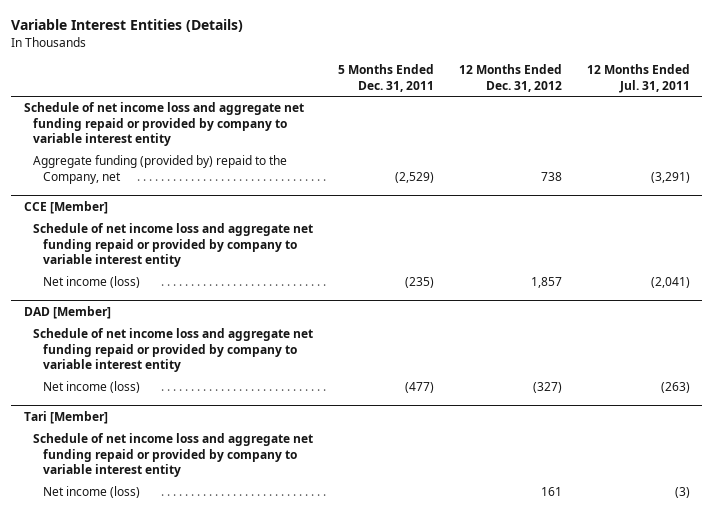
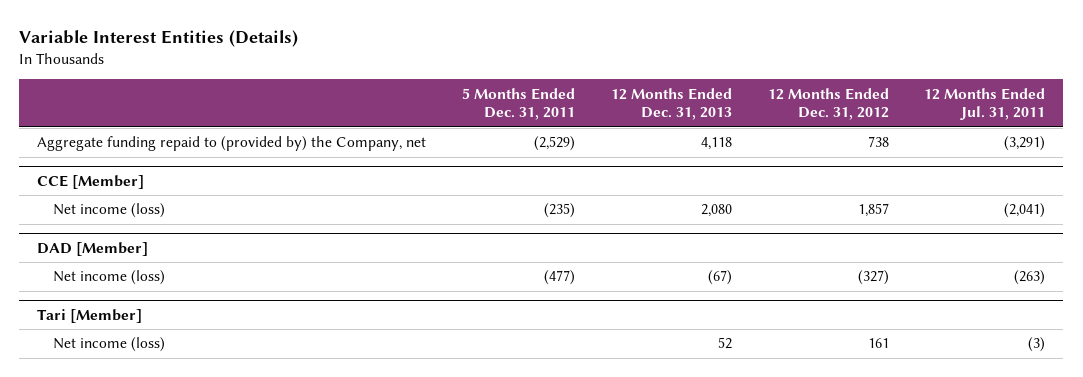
none -> [610,87,732,121] 12 Months Ended Dec. 31, 2013
[23,102,304,147] Schedule of net income loss and aggregate net funding repaid or provided by company to variable interest entity -> none
[33,155,288,184] Aggregate funding (provided by) repaid to the Company, net -> [37,136,427,152] Aggregate funding repaid to (provided by) the Company, net
[33,223,314,268] Schedule of net income loss and aggregate net funding repaid or provided by company to variable interest entity -> none
[33,328,314,373] Schedule of net income loss and aggregate net funding repaid or provided by company to variable interest entity -> none
[33,433,314,478] Schedule of net income loss and aggregate net funding repaid or provided by company to variable interest entity -> none

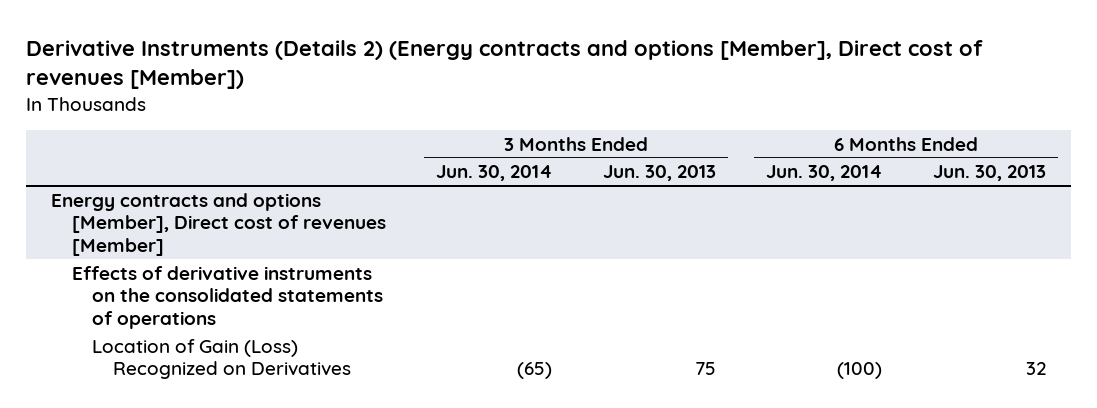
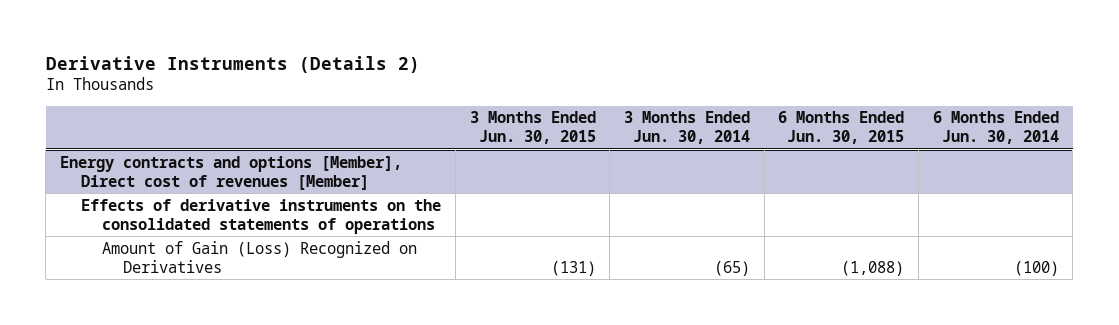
[25,39,983,90] Derivative Instruments (Details 2) (Energy contracts and options [Member], Direct cost of revenues [Member]) -> [45,55,420,73] Derivative Instruments (Details 2)
[602,165,716,182] Jun. 30, 2013 -> none
[932,165,1046,182] Jun. 30, 2013 -> none
none -> [469,111,596,145] 3 Months Ended Jun. 30, 2015
none -> [778,111,905,145] 6 Months Ended Jun. 30, 2015
[92,338,352,380] Location of Gain (Loss) Recognized on Derivatives -> [102,240,418,273] Amount of Gain (Loss) Recognized on Derivatives

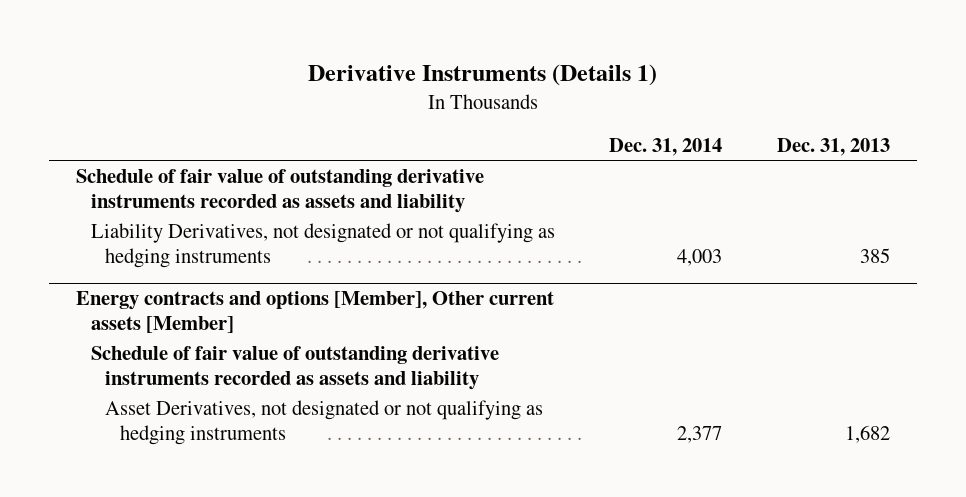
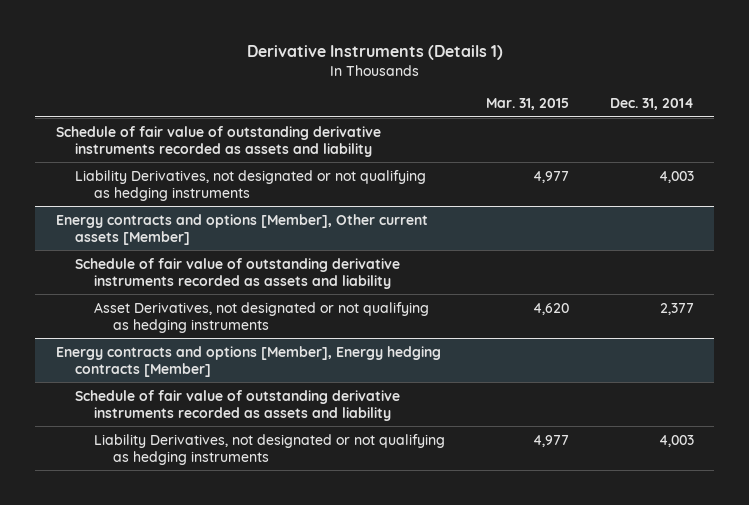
[777,137,891,156] Dec. 31, 2013 -> none
none -> [485,98,569,111] Mar. 31, 2015
none -> [55,345,441,377] Energy contracts and options [Member], Energy hedging contracts [Member]
none -> [74,389,400,421] Schedule of fair value of outstanding derivative instruments recorded as assets and liability
none -> [93,433,445,465] Liability Derivatives, not designated or not qualifying as hedging instruments

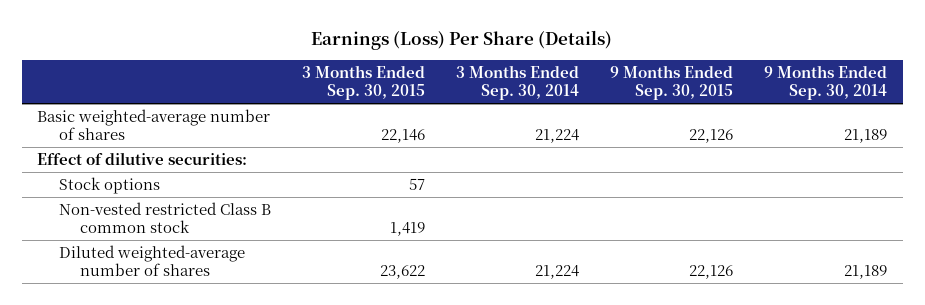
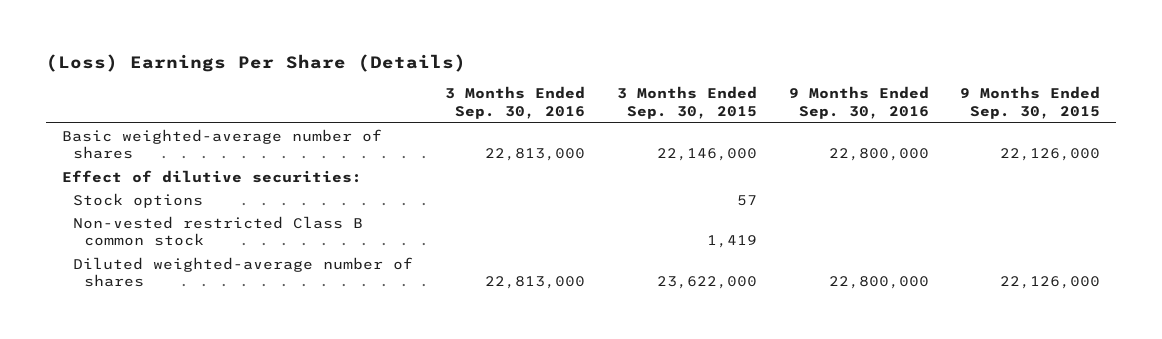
[311,30,613,51] Earnings (Loss) Per Share (Details) -> [45,53,466,72] (Loss) Earnings Per Share (Details)
[455,65,579,100] 3 Months Ended Sep. 30, 2014 -> none
[764,65,888,100] 9 Months Ended Sep. 30, 2014 -> none
none -> [444,86,585,120] 3 Months Ended Sep. 30, 2016
none -> [788,86,929,120] 9 Months Ended Sep. 30, 2016
[380,128,425,143] 22,146 -> [656,148,757,162] 22,146,000
[688,128,733,143] 22,126 -> [1000,148,1101,162] 22,126,000
[379,264,425,279] 23,622 -> [656,276,757,290] 23,622,000
[688,264,733,279] 22,126 -> [1000,276,1101,290] 22,126,000

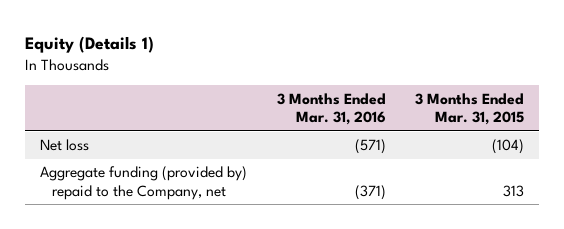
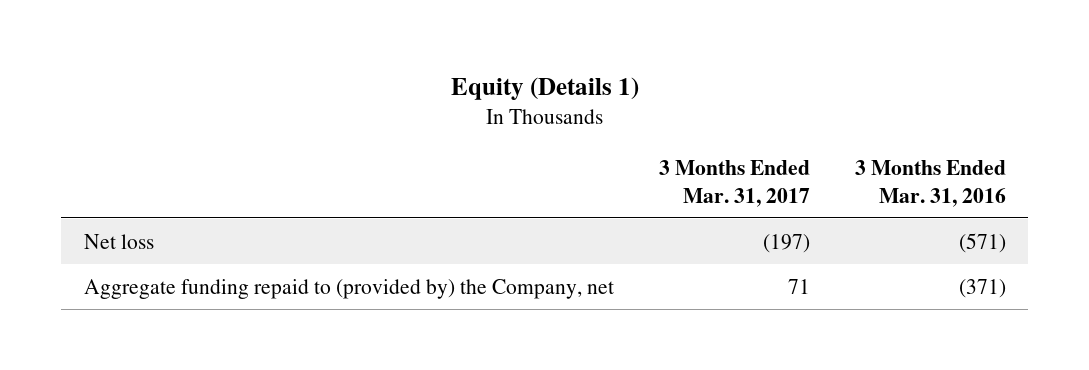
[415,92,525,126] 3 Months Ended Mar. 31, 2015 -> none
none -> [658,160,810,207] 3 Months Ended Mar. 31, 2017
[39,166,247,201] Aggregate funding (provided by) repaid to the Company, net -> [83,278,614,299] Aggregate funding repaid to (provided by) the Company, net

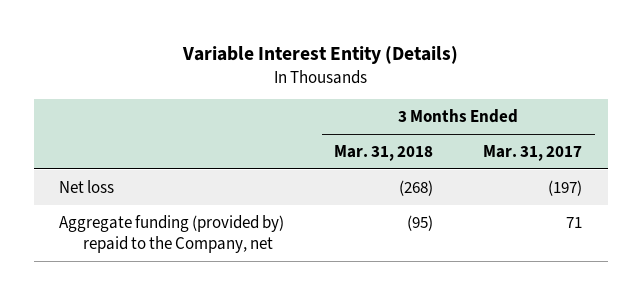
[450,76,639,100] Equity (Details 1) -> [181,45,458,64] Variable Interest Entity (Details)
[854,160,1006,207] 3 Months Ended Mar. 31, 2016 -> none
none -> [334,144,434,161] Mar. 31, 2018
[83,278,614,299] Aggregate funding repaid to (provided by) the Company, net -> [58,214,284,254] Aggregate funding (provided by) repaid to the Company, net

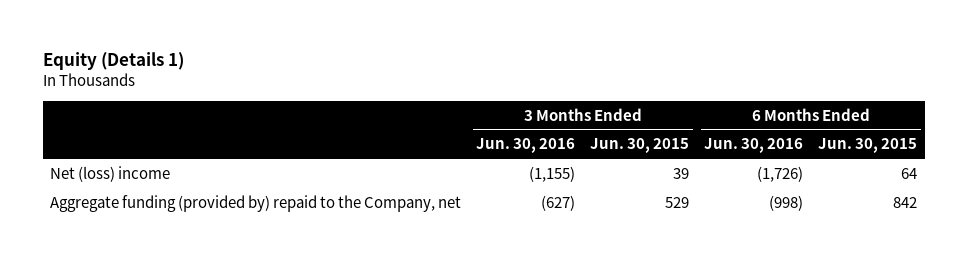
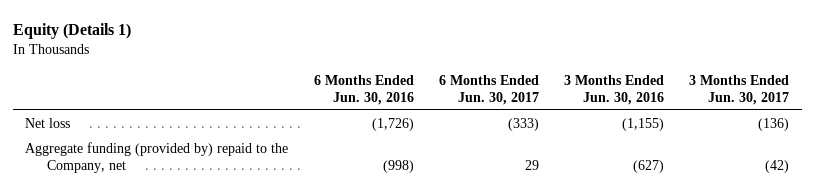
[590,138,690,154] Jun. 30, 2015 -> none
[818,138,918,154] Jun. 30, 2015 -> none
none -> [438,74,539,105] 6 Months Ended Jun. 30, 2017
none -> [689,74,790,105] 3 Months Ended Jun. 30, 2017
[50,165,171,182] Net (loss) income -> [25,118,71,129] Net loss

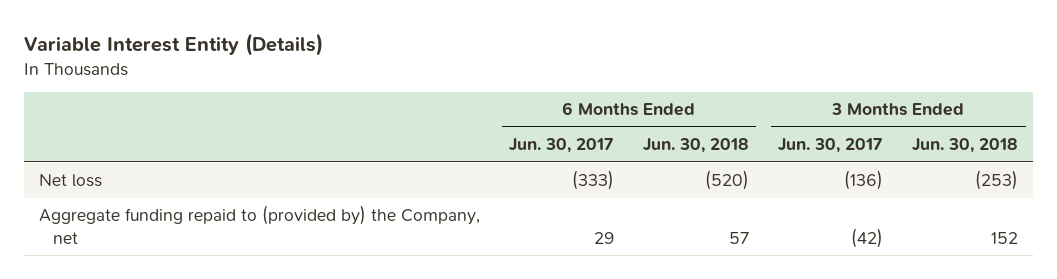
[12,22,131,39] Equity (Details 1) -> [24,33,324,57] Variable Interest Entity (Details)
[313,74,414,105] 6 Months Ended Jun. 30, 2016 -> none
[563,74,664,105] 3 Months Ended Jun. 30, 2016 -> none
none -> [643,138,750,154] Jun. 30, 2018
none -> [912,138,1019,154] Jun. 30, 2018
[25,142,289,173] Aggregate funding (provided by) repaid to the Company, net -> [38,205,480,244] Aggregate funding repaid to (provided by) the Company, net

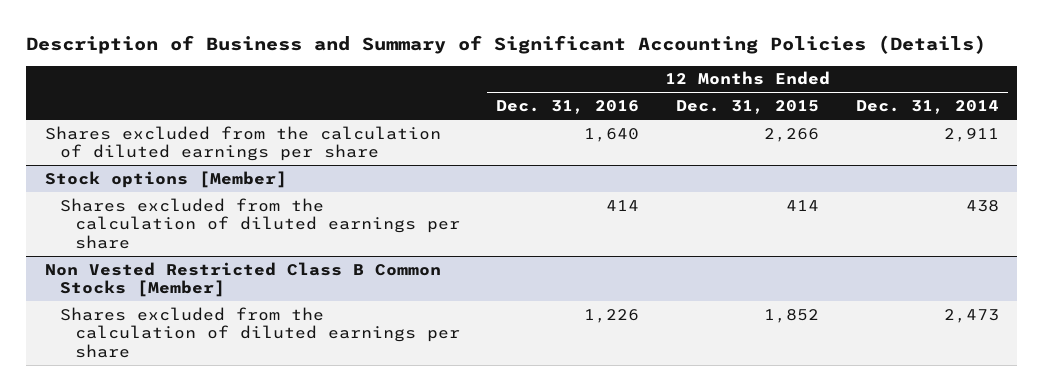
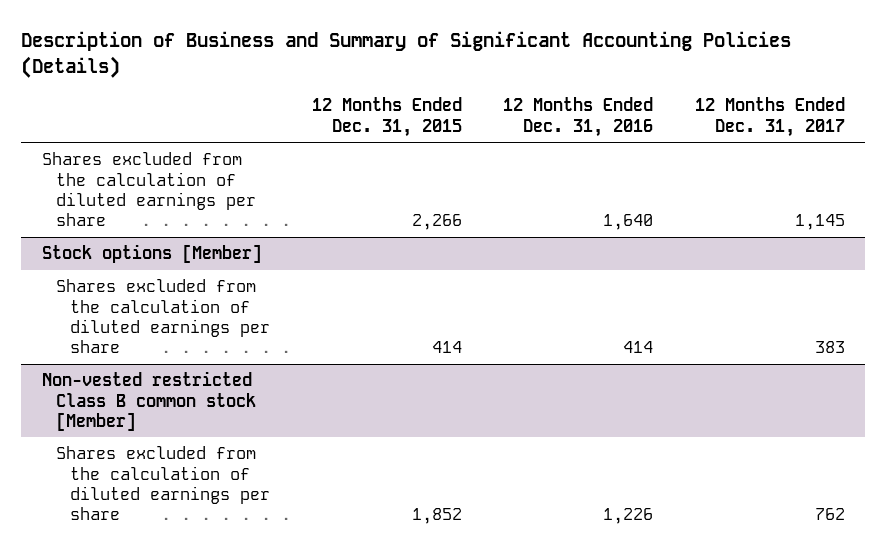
[855,100,999,115] Dec. 31, 2014 -> none
none -> [694,97,845,137] 12 Months Ended Dec. 31, 2017
[44,261,441,298] Non Vested Restricted Class B Common Stocks [Member] -> [41,371,256,431] Non-vested restricted Class B common stock [Member]

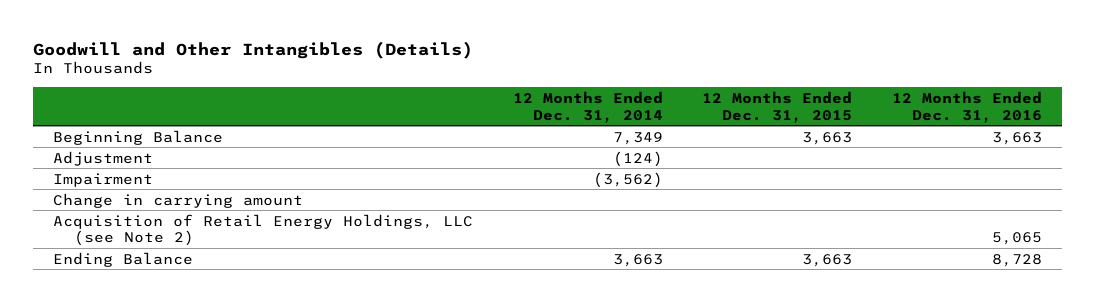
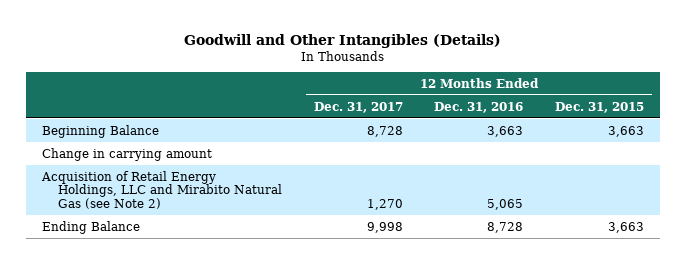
[512,90,663,123] 12 Months Ended Dec. 31, 2014 -> none
none -> [313,101,403,113] Dec. 31, 2017
[52,150,153,166] Adjustment -> none
[52,172,153,187] Impairment -> none
[52,213,473,247] Acquisition of Retail Energy Holdings, LLC (see Note 2) -> [41,170,282,209] Acquisition of Retail Energy Holdings, LLC and Mirabito Natural Gas (see Note 2)

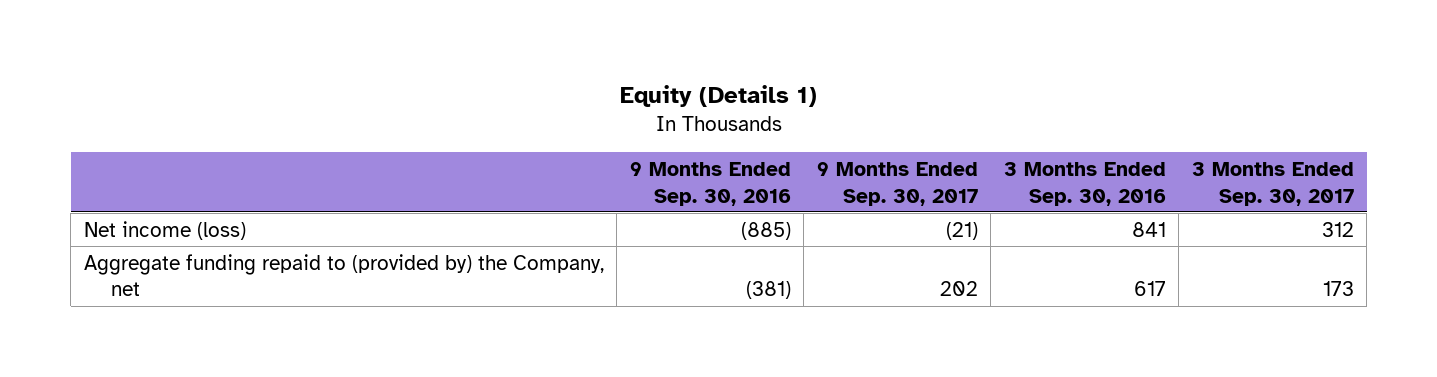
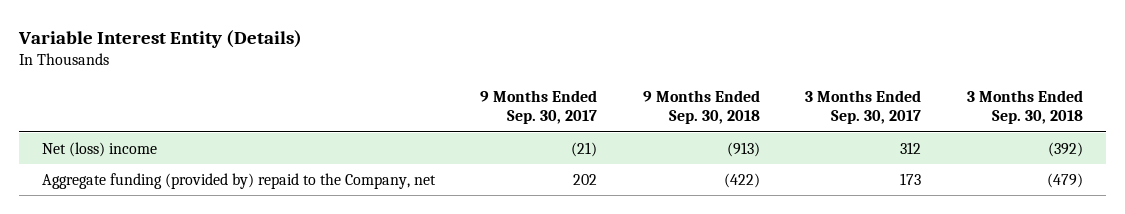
[619,85,817,108] Equity (Details 1) -> [18,29,303,48] Variable Interest Entity (Details)
[629,161,791,206] 9 Months Ended Sep. 30, 2016 -> none
[1003,161,1166,206] 3 Months Ended Sep. 30, 2016 -> none
none -> [642,90,760,125] 9 Months Ended Sep. 30, 2018
none -> [966,90,1083,125] 3 Months Ended Sep. 30, 2018
[83,220,246,240] Net income (loss) -> [41,142,157,158] Net (loss) income
[83,253,604,297] Aggregate funding repaid to (provided by) the Company, net -> [41,173,436,190] Aggregate funding (provided by) repaid to the Company, net

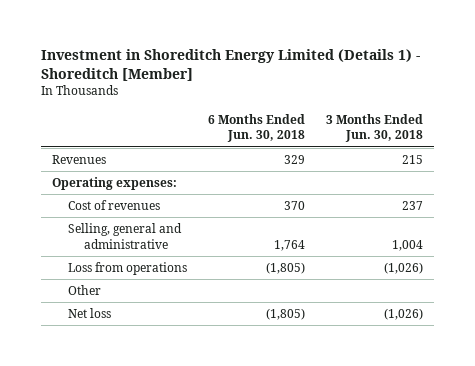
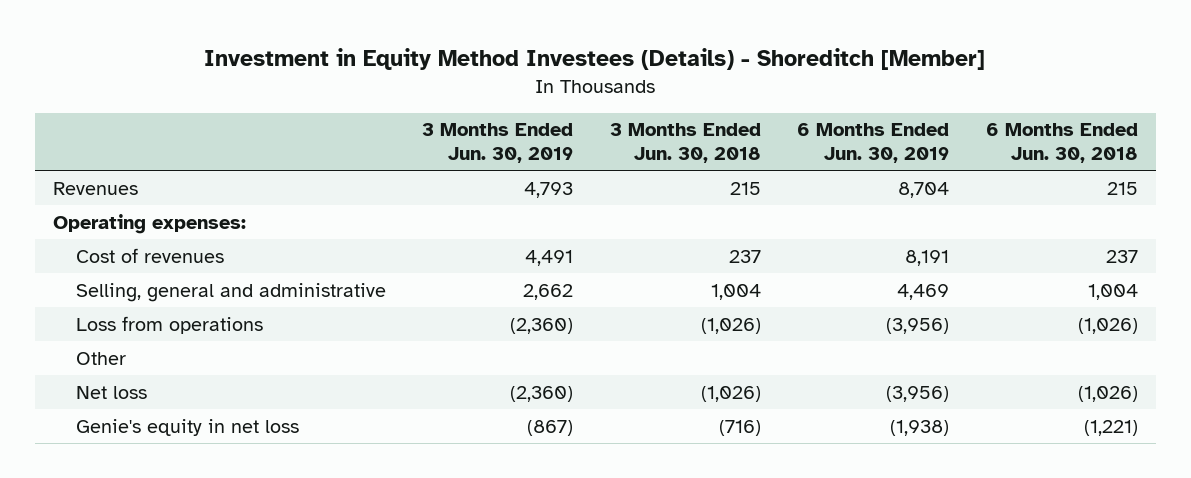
[41,49,421,81] Investment in Shoreditch Energy Limited (Details 1) - Shoreditch [Member] -> [204,47,986,70] Investment in Equity Method Investees (Details) - Shoreditch [Member]
none -> [422,123,574,164] 3 Months Ended Jun. 30, 2019
none -> [797,123,950,164] 6 Months Ended Jun. 30, 2019
[283,154,305,164] 329 -> [1106,181,1138,195] 215
[283,200,305,210] 370 -> [1105,249,1138,263] 237
[273,239,305,251] 1,764 -> [1087,283,1138,300] 1,004
[265,261,305,274] (1,805) -> [1077,317,1138,334] (1,026)
[265,307,305,320] (1,805) -> [1077,385,1138,402] (1,026)
none -> [75,418,299,436] Genie's equity in net loss

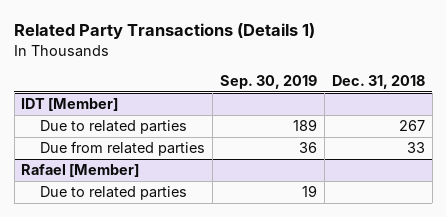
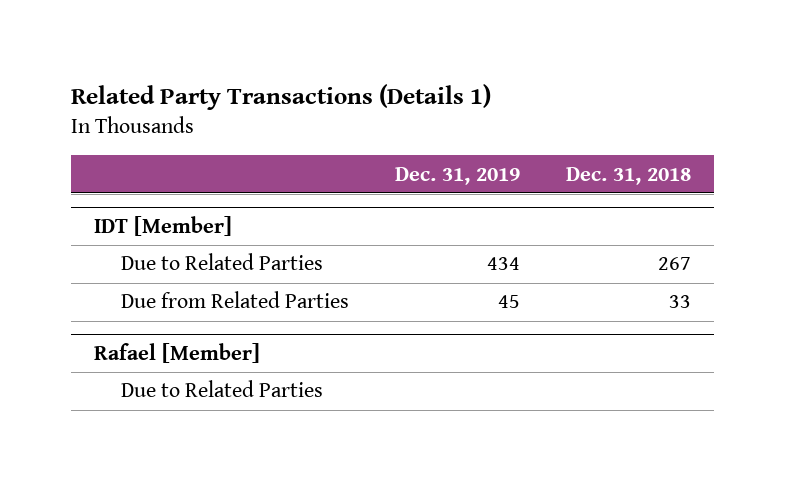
[220,75,318,90] Sep. 30, 2019 -> none
none -> [395,166,521,185] Dec. 31, 2019
[40,120,188,135] Due to related parties -> [121,253,324,271] Due to Related Parties
[40,141,206,157] Due from related parties -> [121,291,350,309] Due from Related Parties
[40,186,188,201] Due to related parties -> [121,380,324,398] Due to Related Parties

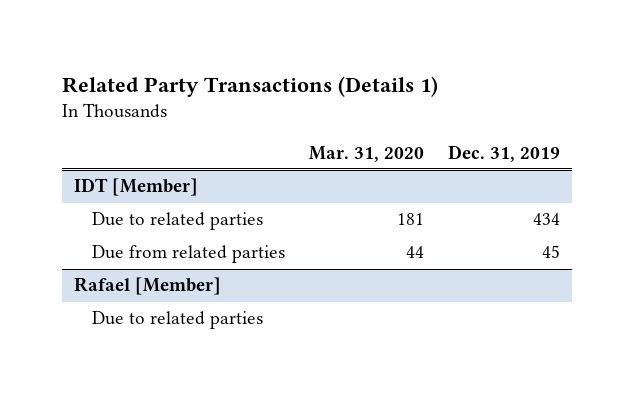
[565,166,691,185] Dec. 31, 2018 -> none
none -> [309,145,425,162] Mar. 31, 2020
[121,253,324,271] Due to Related Parties -> [92,212,264,231] Due to related parties
[121,291,350,309] Due from Related Parties -> [92,245,286,264] Due from related parties
[121,380,324,398] Due to Related Parties -> [92,311,264,330] Due to related parties

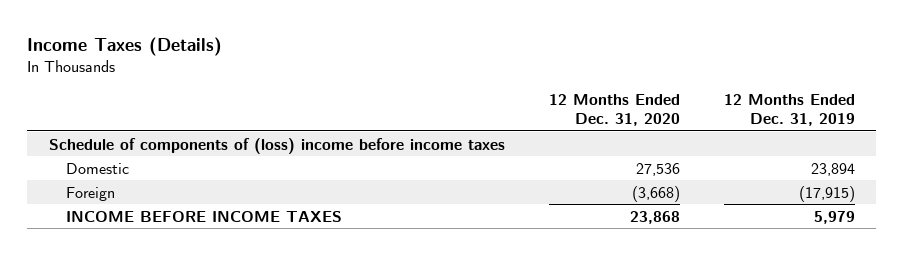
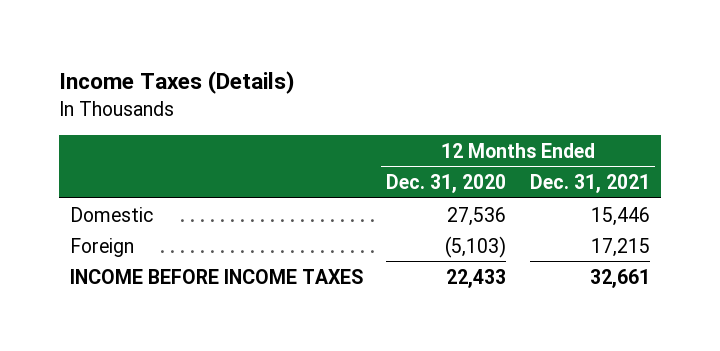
[723,94,855,127] 12 Months Ended Dec. 31, 2019 -> none
none -> [529,174,650,194] Dec. 31, 2021
[48,137,505,154] Schedule of components of (loss) income before income taxes -> none
[631,185,680,202] (3,668) -> [445,235,507,258] (5,103)
[629,210,680,224] 23,868 -> [446,268,507,288] 22,433

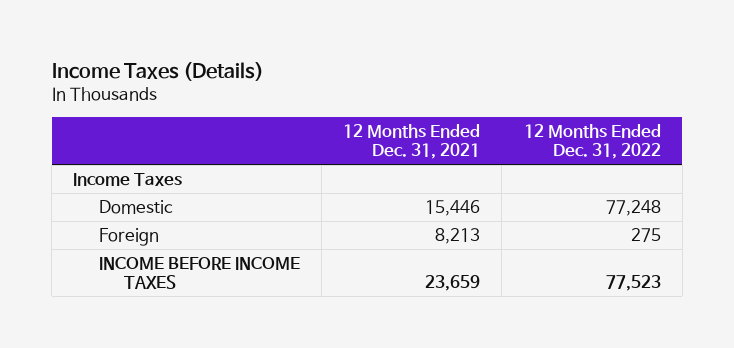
[386,174,507,194] Dec. 31, 2020 -> none
none -> [523,123,661,160] 12 Months Ended Dec. 31, 2022
none -> [73,172,183,186] Income Taxes
[590,237,650,257] 17,215 -> [435,227,481,244] 8,213
[589,268,650,288] 32,661 -> [425,275,481,292] 23,659

